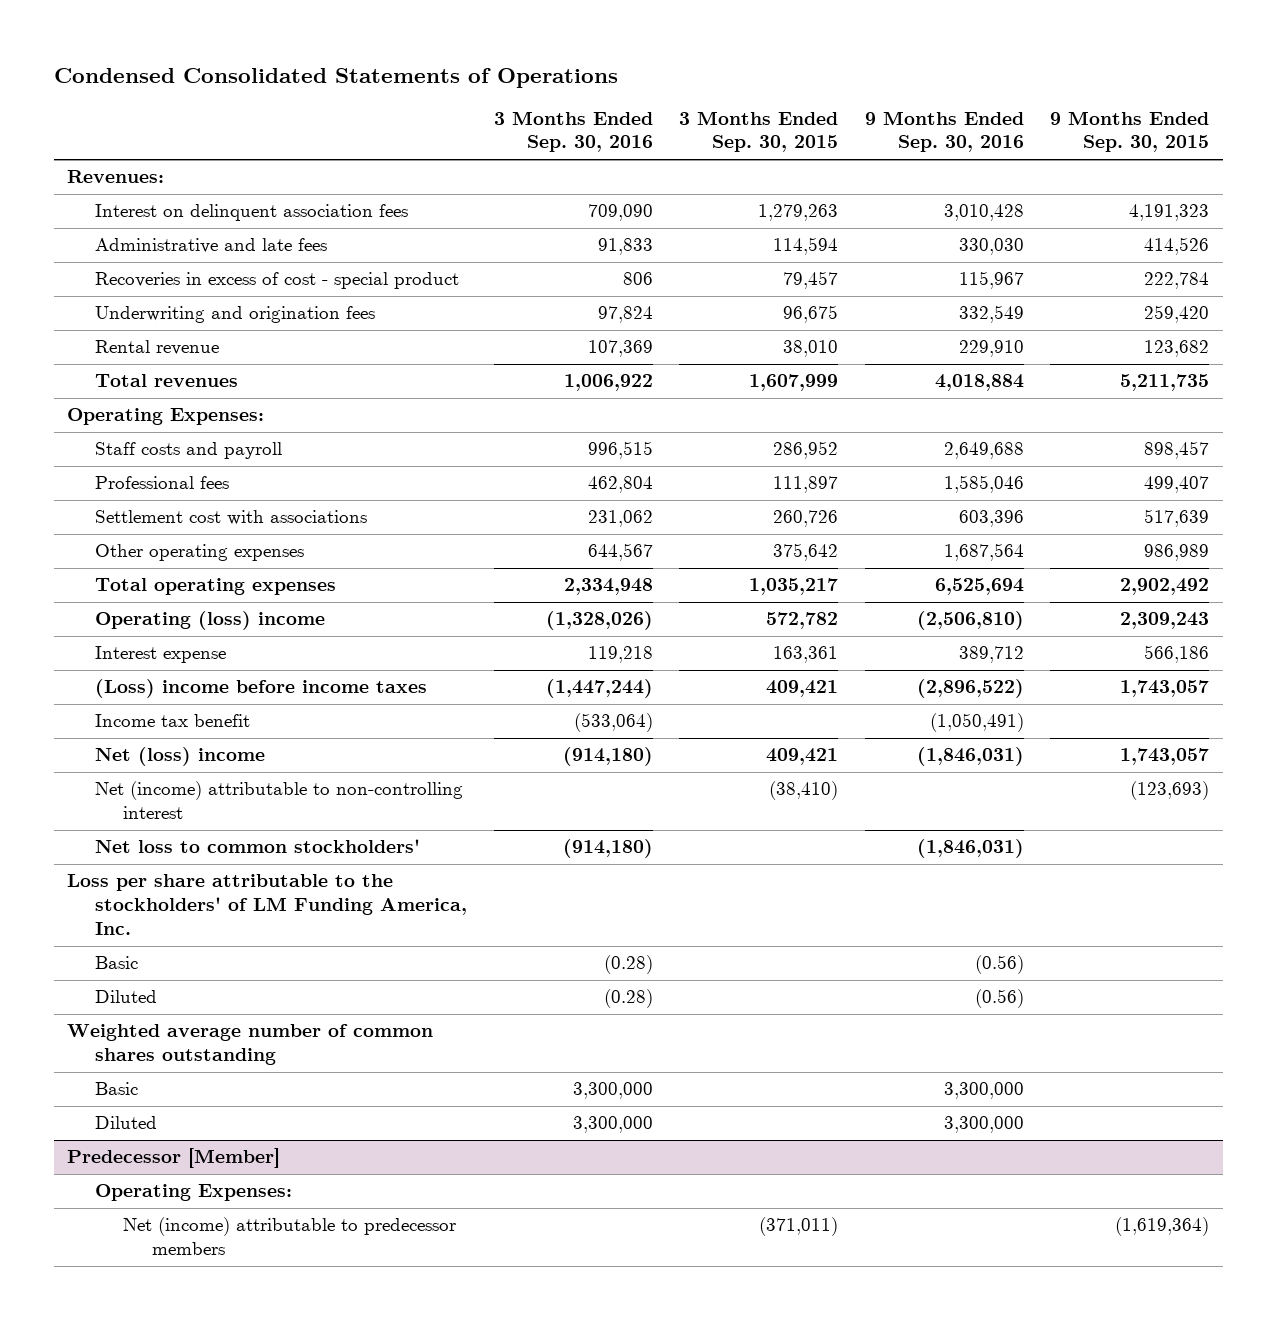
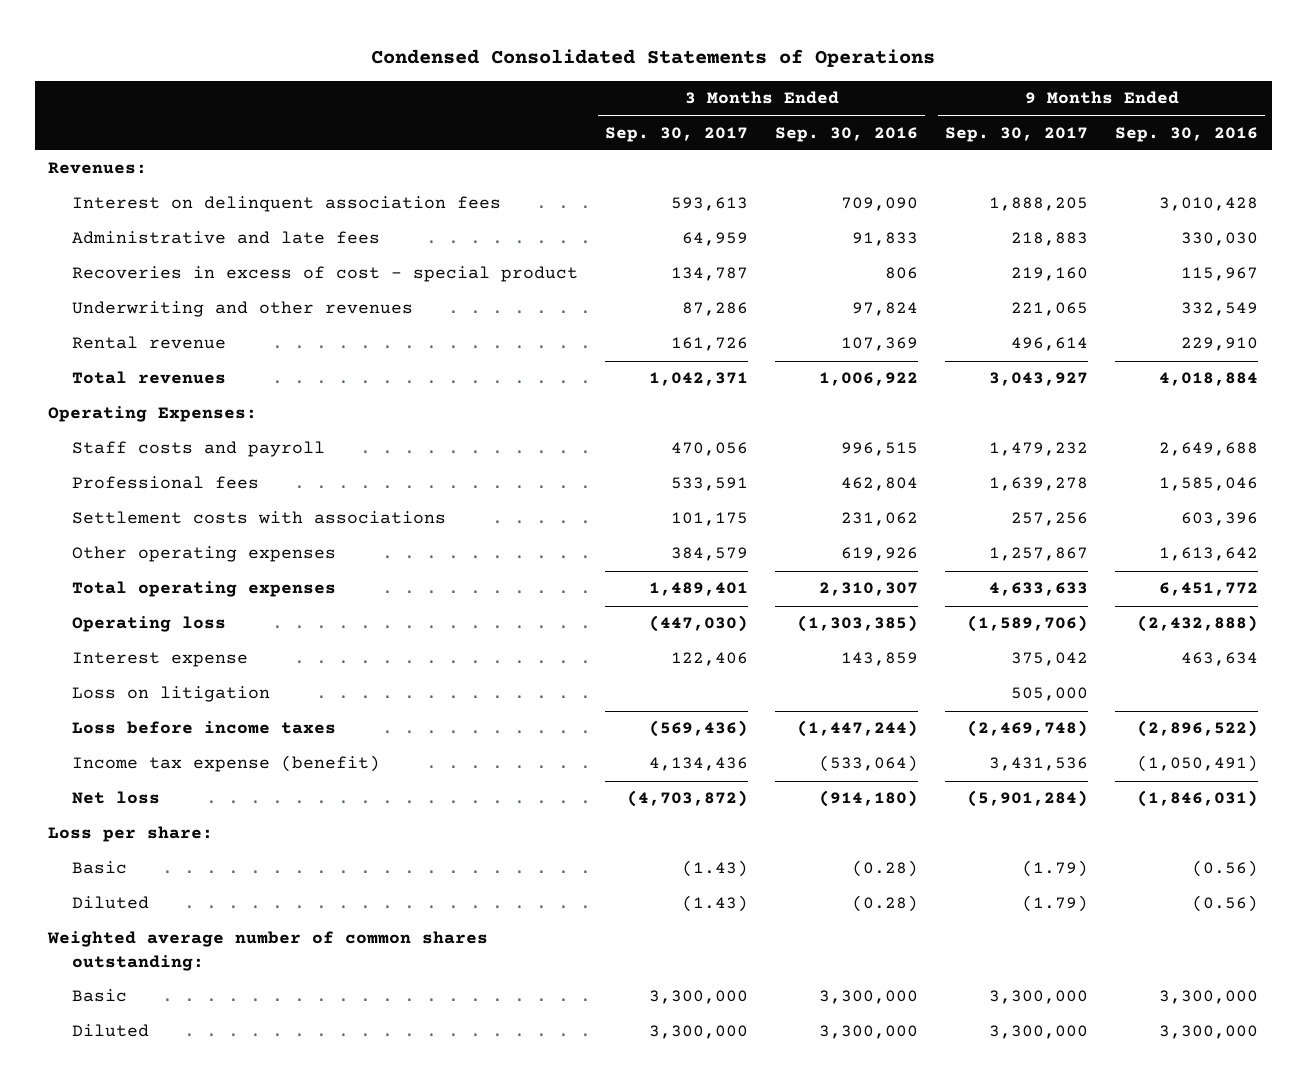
[679,110,839,153] 3 Months Ended Sep. 30, 2015 -> none
[1050,110,1210,153] 9 Months Ended Sep. 30, 2015 -> none
none -> [604,126,748,142] Sep. 30, 2017
none -> [945,126,1089,142] Sep. 30, 2017
[95,306,376,324] Underwriting and origination fees -> [71,301,413,318] Underwriting and other revenues
[95,781,464,820] Net (income) attributable to non-controlling interest -> none
[95,839,421,854] Net loss to common stockholders' -> none
[95,510,368,526] Settlement cost with associations -> [71,511,446,525] Settlement costs with associations
[587,543,653,562] 644,567 -> [841,547,919,562] 619,926
[943,543,1024,562] 1,687,564 -> [1159,547,1259,562] 1,613,642
[563,578,653,596] 2,334,948 -> [819,582,919,597] 2,310,307
[934,578,1024,596] 6,525,694 -> [1159,582,1259,597] 6,451,772
[95,611,326,631] Operating (loss) income -> [71,616,226,633] Operating loss
[545,611,653,631] (1,328,026) -> [797,615,919,633] (1,303,385)
[916,611,1024,631] (2,506,810) -> [1137,615,1259,633] (2,432,888)
[587,646,653,664] 119,218 -> [841,652,919,667] 143,859
[958,646,1024,664] 389,712 -> [1181,652,1259,667] 463,634
none -> [71,686,270,703] Loss on litigation
[95,679,428,699] (Loss) income before income taxes -> [71,721,336,735] Loss before income taxes
[95,714,251,728] Income tax benefit -> [71,755,380,773] Income tax expense (benefit)
[95,747,266,767] Net (loss) income -> [71,791,160,805] Net loss
[67,874,468,936] Loss per share attributable to the stockholders' of LM Funding America, Inc. -> [48,826,214,843] Loss per share:
[67,1024,434,1066] Weighted average number of common shares outstanding -> [47,931,489,971] Weighted average number of common shares outstanding:
[67,1148,281,1169] Predecessor [Member] -> none
[95,1184,293,1202] Operating Expenses: -> none
[123,1217,457,1256] Net (income) attributable to predecessor members -> none

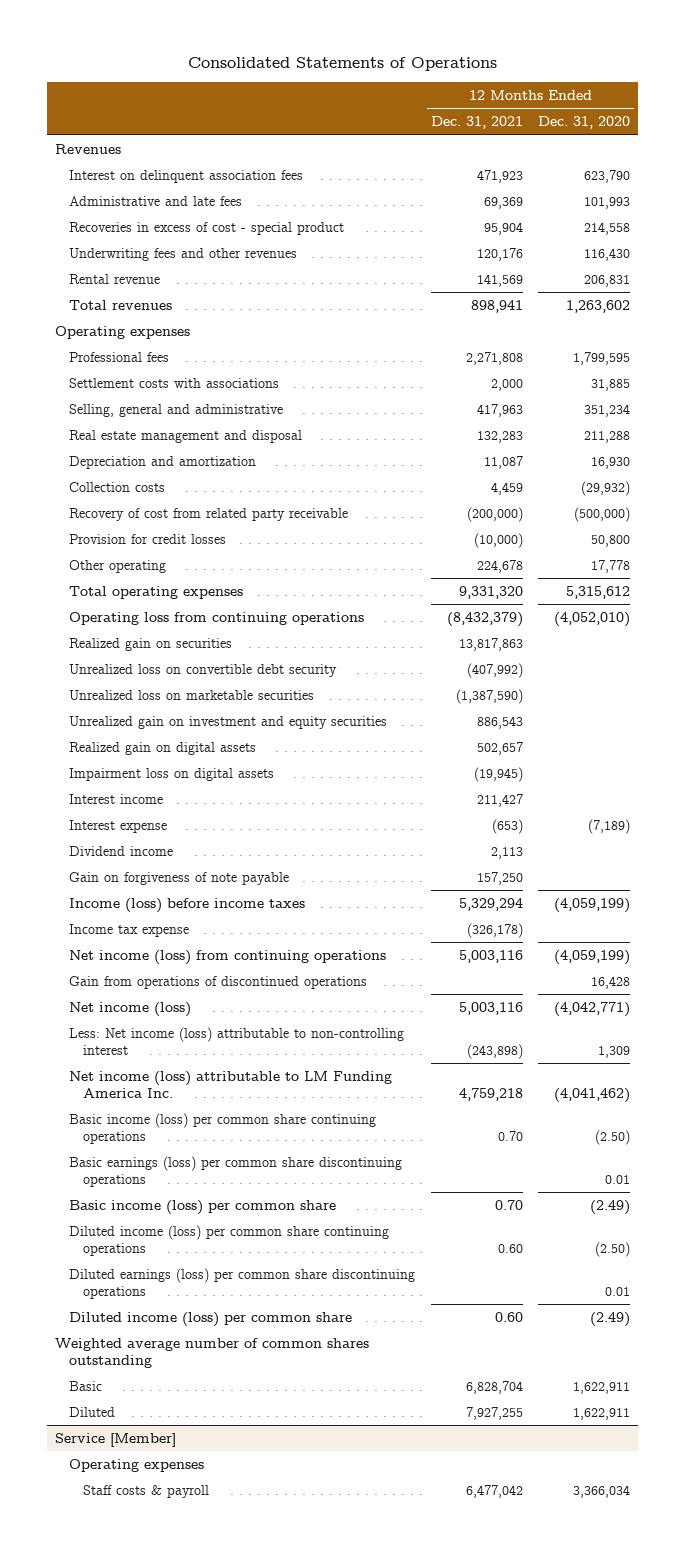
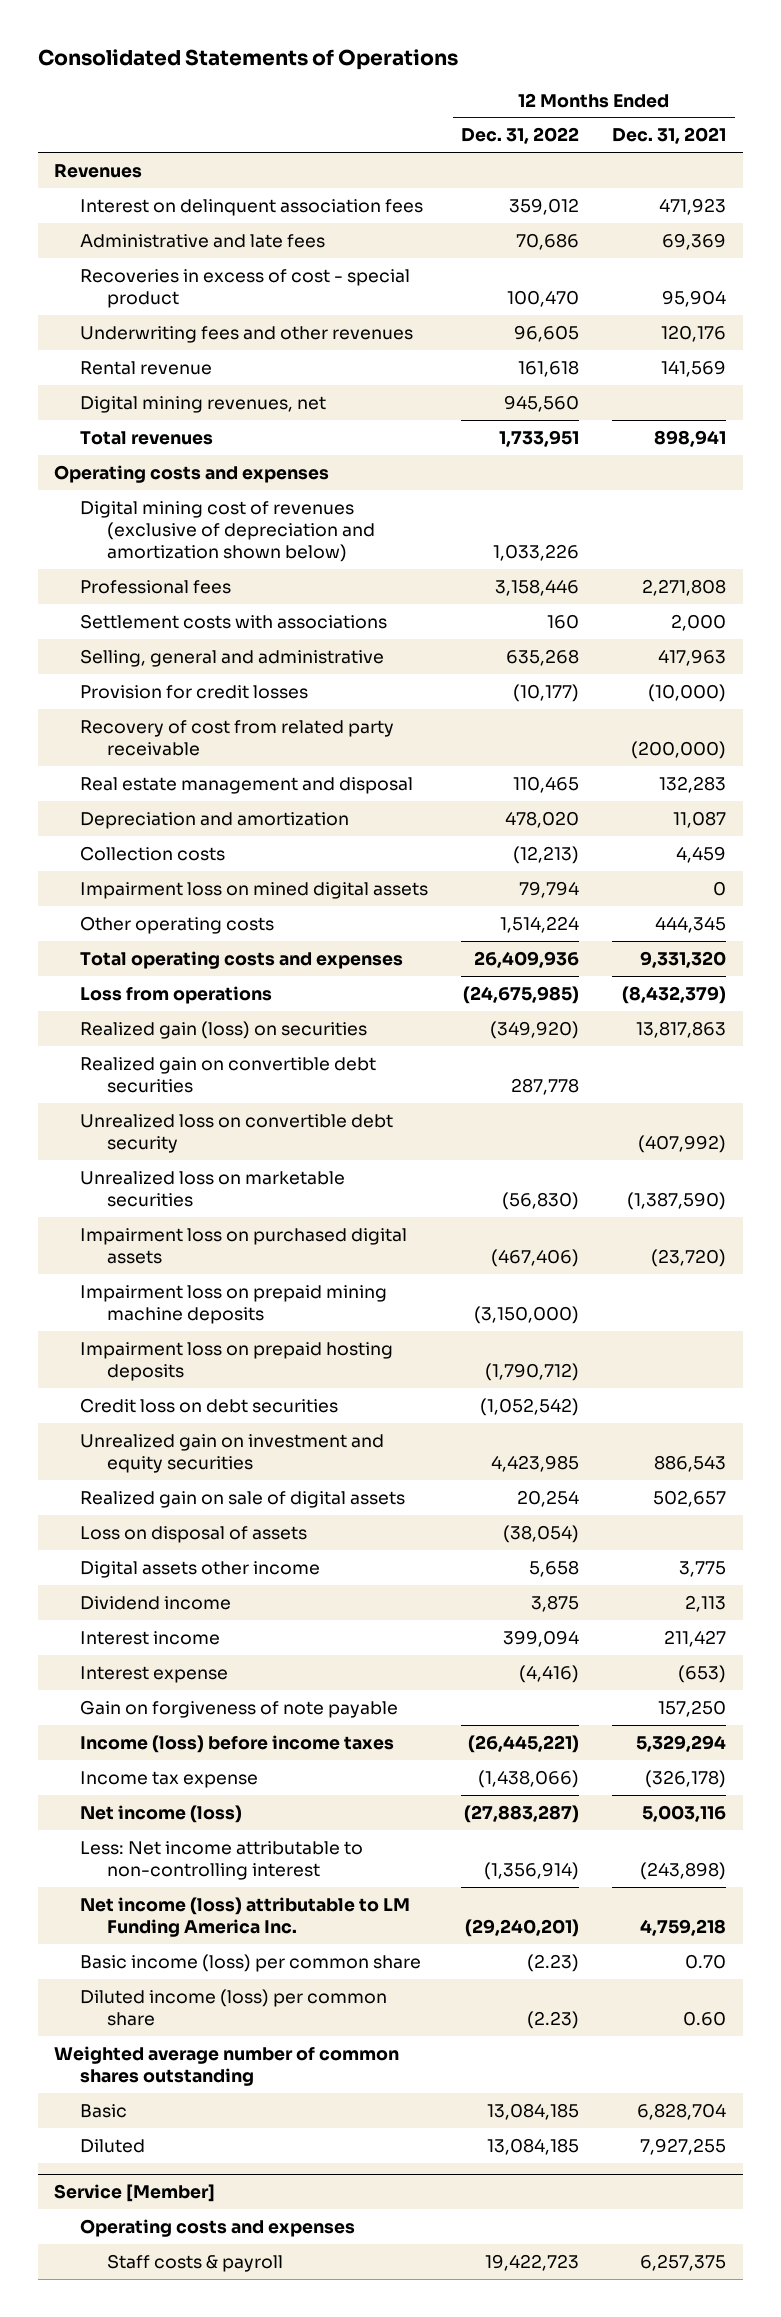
[538,116,631,130] Dec. 31, 2020 -> none
none -> [461,127,580,145] Dec. 31, 2022
none -> [80,395,327,413] Digital mining revenues, net
[55,325,191,339] Operating expenses -> [54,464,330,483] Operating costs and expenses
none -> [80,500,375,563] Digital mining cost of revenues (exclusive of depreciation and amortization shown below)
[69,533,227,544] Provision for credit losses -> [80,684,309,699] Provision for credit losses
[69,507,349,521] Recovery of cost from related party receivable -> [80,719,395,757] Recovery of cost from related party receivable
none -> [80,881,429,899] Impairment loss on mined digital assets
[69,559,167,573] Other operating -> [80,915,275,934] Other operating costs
[476,559,523,573] 224,678 -> [655,915,727,933] 444,345
[69,585,244,599] Total operating expenses -> [80,950,404,969] Total operating costs and expenses
[69,611,365,625] Operating loss from continuing operations -> [80,985,273,1004] Loss from operations
[69,637,233,651] Realized gain on securities -> [80,1020,368,1039] Realized gain (loss) on securities
none -> [80,1056,377,1094] Realized gain on convertible debt securities
none -> [80,1227,408,1265] Impairment loss on purchased digital assets
none -> [80,1284,388,1325] Impairment loss on prepaid mining machine deposits
none -> [80,1341,394,1382] Impairment loss on prepaid hosting deposits
none -> [80,1397,339,1413] Credit loss on debt securities
[69,767,275,781] Impairment loss on digital assets -> none
[69,741,257,755] Realized gain on digital assets -> [80,1490,406,1508] Realized gain on sale of digital assets
none -> [80,1525,308,1543] Loss on disposal of assets
none -> [80,1560,321,1578] Digital assets other income
[69,845,174,856] Dividend income -> [80,1595,232,1610] Dividend income
[69,949,387,965] Net income (loss) from continuing operations -> none
[69,975,368,989] Gain from operations of discontinued operations -> none
[69,1026,405,1055] Less: Net income (loss) attributable to non-controlling interest -> [80,1840,364,1881] Less: Net income attributable to non-controlling interest
[69,1112,377,1144] Basic income (loss) per common share continuing operations -> none
[69,1155,403,1187] Basic earnings (loss) per common share discontinuing operations -> none
[69,1224,390,1256] Diluted income (loss) per common share continuing operations -> none
[69,1267,416,1299] Diluted earnings (loss) per common share discontinuing operations -> none
[69,1458,205,1472] Operating expenses -> [80,2218,356,2237] Operating costs and expenses
[465,1484,523,1498] 6,477,042 -> [640,2253,727,2271] 6,257,375

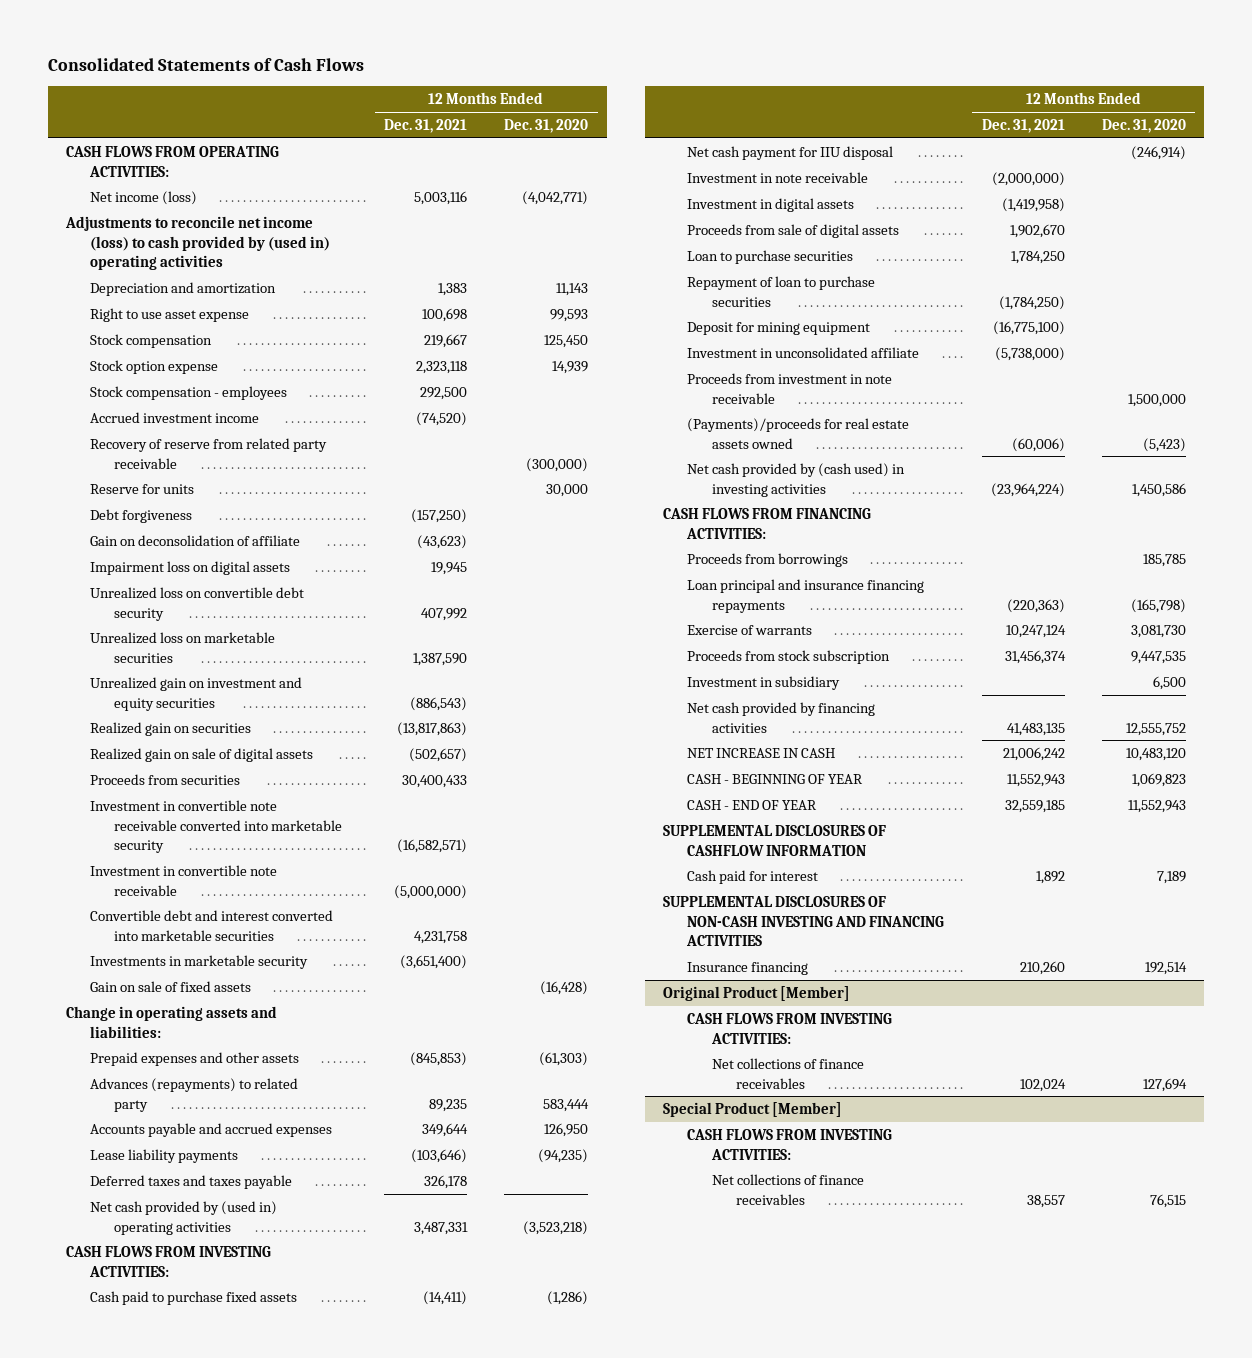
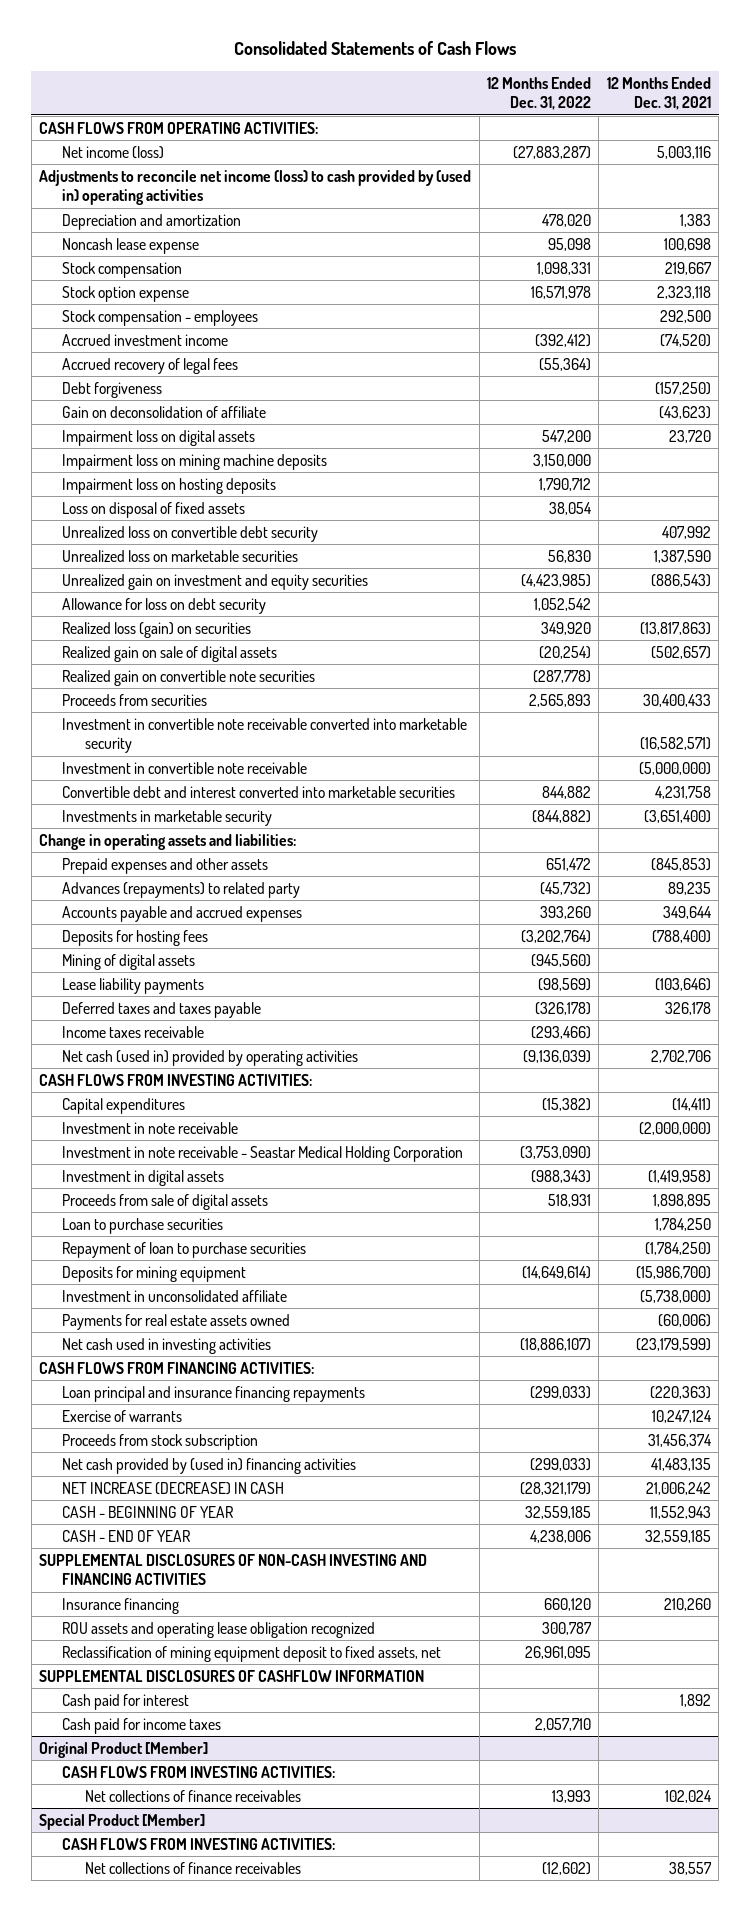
[504,119,589,134] Dec. 31, 2020 -> none
none -> [487,76,592,111] 12 Months Ended Dec. 31, 2022
[90,308,250,323] Right to use asset expense -> [61,237,199,254] Noncash lease expense
[90,438,328,469] Recovery of reserve from related party receivable -> none
[90,484,195,495] Reserve for units -> none
none -> [61,357,238,374] Accrued recovery of legal fees
[431,562,468,576] 19,945 -> [668,429,711,443] 23,720
none -> [61,453,327,470] Impairment loss on mining machine deposits
none -> [61,477,276,494] Impairment loss on hosting deposits
none -> [61,501,245,518] Loss on disposal of fixed assets
none -> [61,597,266,614] Allowance for loss on debt security
[90,722,252,737] Realized gain on securities -> [61,621,251,638] Realized loss (gain) on securities
none -> [61,669,315,686] Realized gain on convertible note securities
[90,981,252,993] Gain on sale of fixed assets -> none
none -> [61,929,208,946] Deposits for hosting fees
none -> [61,953,195,970] Mining of digital assets
none -> [61,1025,204,1038] Income taxes receivable
[90,1201,278,1235] Net cash provided by (used in) operating activities -> [61,1049,358,1066] Net cash (used in) provided by operating activities
[414,1221,469,1235] 3,487,331 -> [650,1049,711,1063] 2,702,706
[687,146,894,161] Net cash payment for IIU disposal -> none
[90,1291,298,1306] Cash paid to purchase fixed assets -> [61,1097,185,1114] Capital expenditures
none -> [61,1145,463,1162] Investment in note receivable - Seastar Medical Holding Corporation
[1009,224,1065,239] 1,902,670 -> [652,1193,711,1207] 1,898,895
[687,322,871,336] Deposit for mining equipment -> [61,1265,246,1282] Deposits for mining equipment
[992,321,1065,336] (16,775,100) -> [635,1265,711,1279] (15,986,700)
[687,373,893,404] Proceeds from investment in note receivable -> none
[687,418,910,449] (Payments)/proceeds for real estate assets owned -> [61,1313,290,1330] Payments for real estate assets owned
[687,463,906,497] Net cash provided by (cash used) in investing activities -> [61,1337,271,1354] Net cash used in investing activities
[990,482,1065,497] (23,964,224) -> [635,1337,711,1351] (23,179,599)
[687,553,849,568] Proceeds from borrowings -> none
[687,676,841,691] Investment in subsidiary -> none
[687,702,876,733] Net cash provided by financing activities -> [61,1457,356,1474] Net cash provided by (used in) financing activities
[687,748,836,759] NET INCREASE IN CASH -> [61,1481,284,1495] NET INCREASE (DECREASE) IN CASH
none -> [61,1621,375,1638] ROU assets and operating lease obligation recognized
none -> [61,1645,441,1662] Reclassification of mining equipment deposit to fixed assets, net
[663,825,887,856] SUPPLEMENTAL DISCLOSURES OF CASHFLOW INFORMATION -> [39,1669,425,1682] SUPPLEMENTAL DISCLOSURES OF CASHFLOW INFORMATION
[687,870,819,885] Cash paid for interest -> [61,1693,189,1710] Cash paid for interest
none -> [61,1717,221,1734] Cash paid for income taxes

